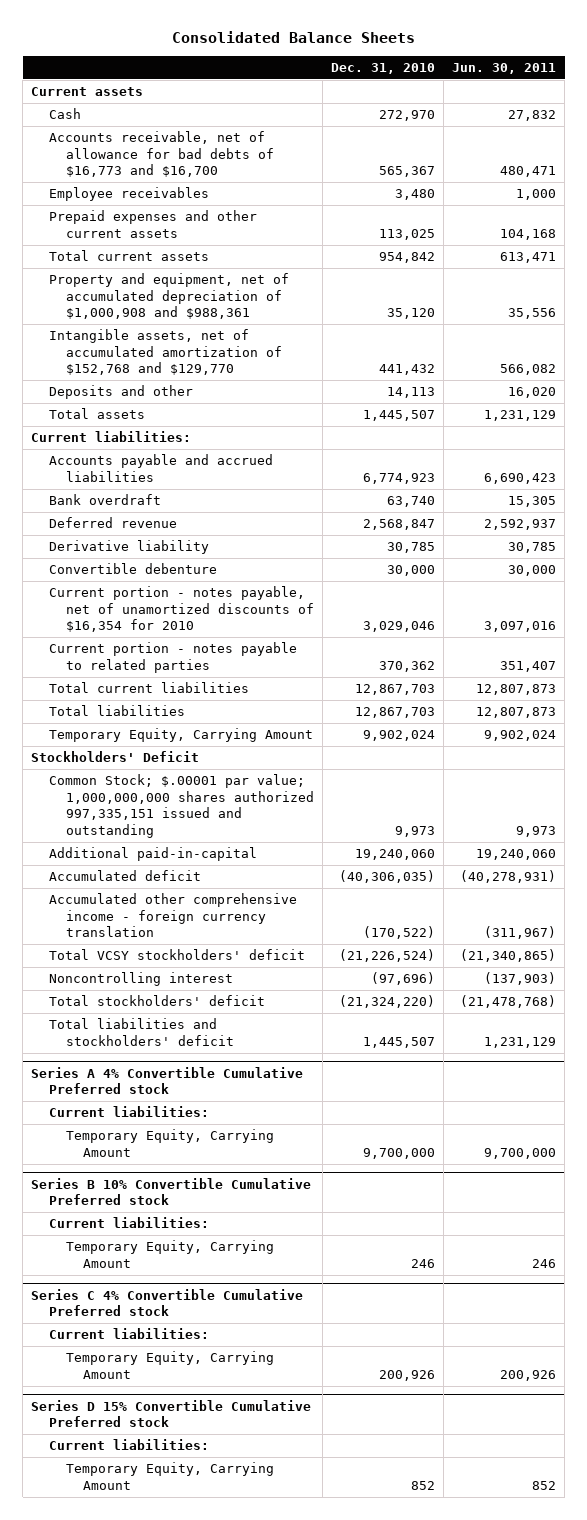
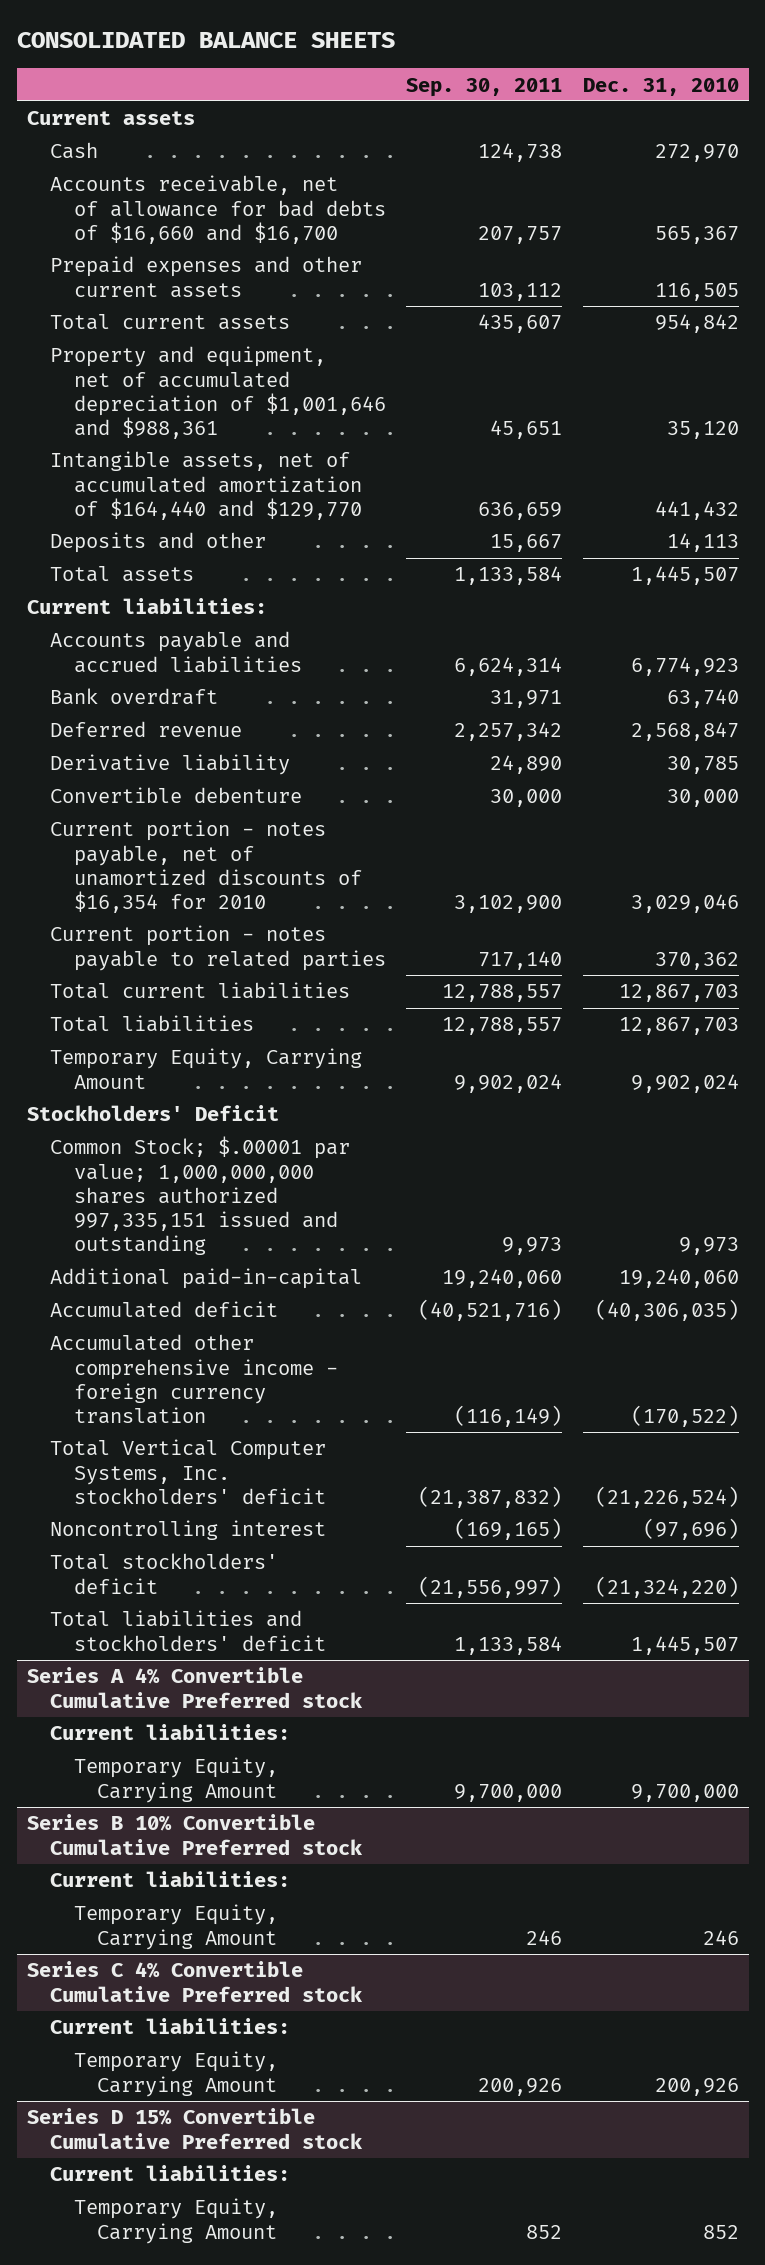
[171,30,415,43] Consolidated Balance Sheets -> [16,31,395,48] CONSOLIDATED BALANCE SHEETS
[452,62,557,74] Jun. 30, 2011 -> none
none -> [406,77,563,97] Sep. 30, 2011
[48,187,209,202] Employee receivables -> none
[48,131,274,178] Accounts receivable, net of allowance for bad debts of $16,773 and $16,700 -> [50,175,386,244] Accounts receivable, net of allowance for bad debts of $16,660 and $16,700
[379,228,436,240] 113,025 -> [654,282,739,301] 116,505
[48,273,289,320] Property and equipment, net of accumulated depreciation of $1,000,908 and $988,361 -> [50,346,386,440] Property and equipment, net of accumulated depreciation of $1,001,646 and $988,361
[48,329,282,376] Intangible assets, net of accumulated amortization of $152,768 and $129,770 -> [50,451,362,520] Intangible assets, net of accumulated amortization of $164,440 and $129,770
[48,949,305,961] Total VCSY stockholders' deficit -> [50,1439,327,1504] Total Vertical Computer Systems, Inc. stockholders' deficit

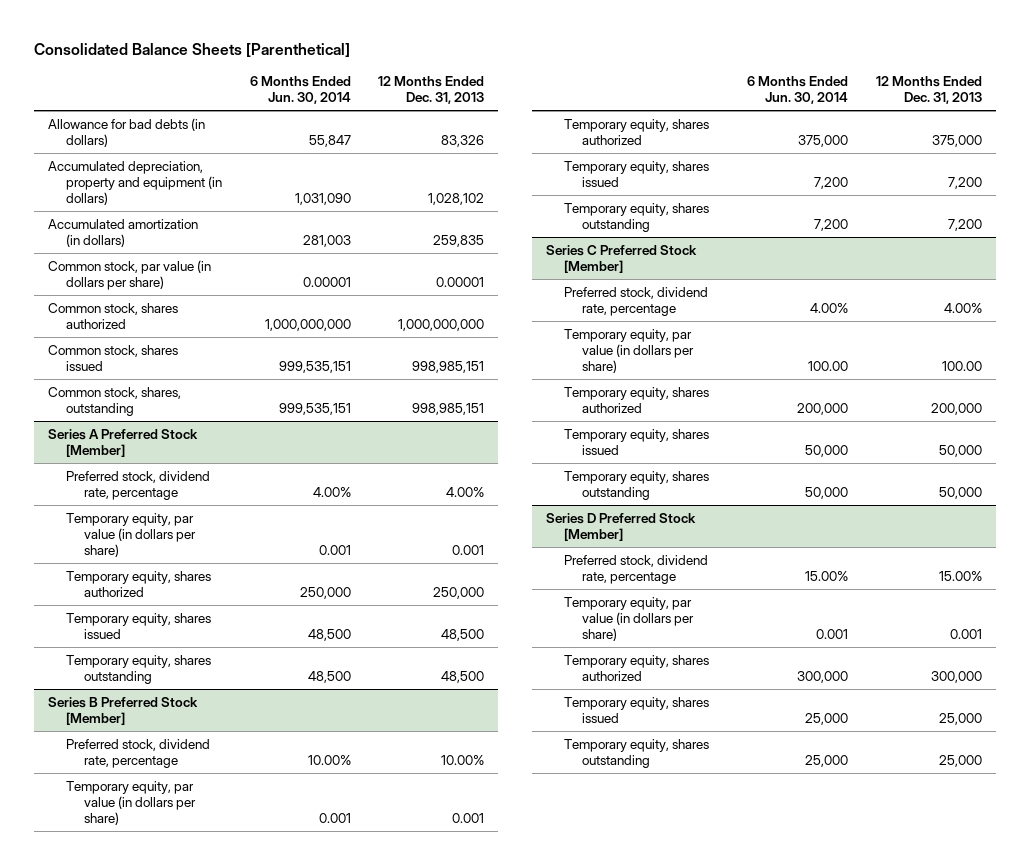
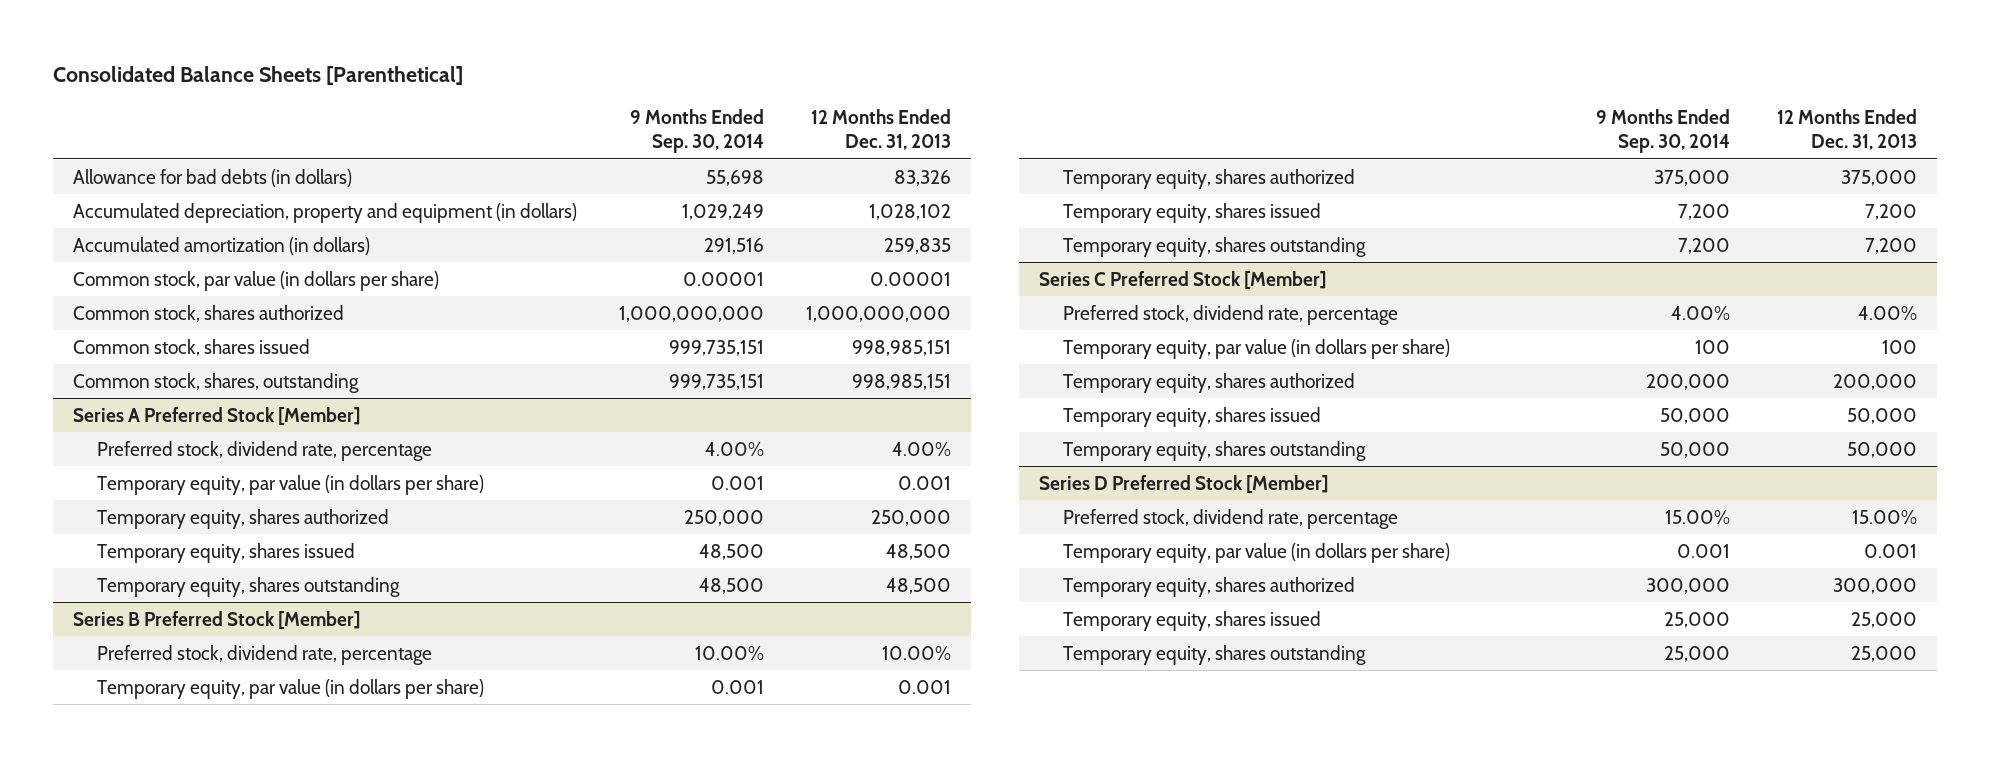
[249,76,351,105] 6 Months Ended Jun. 30, 2014 -> none
none -> [629,109,764,154] 9 Months Ended Sep. 30, 2014
[942,361,983,372] 100.00 -> [1881,339,1917,354] 100

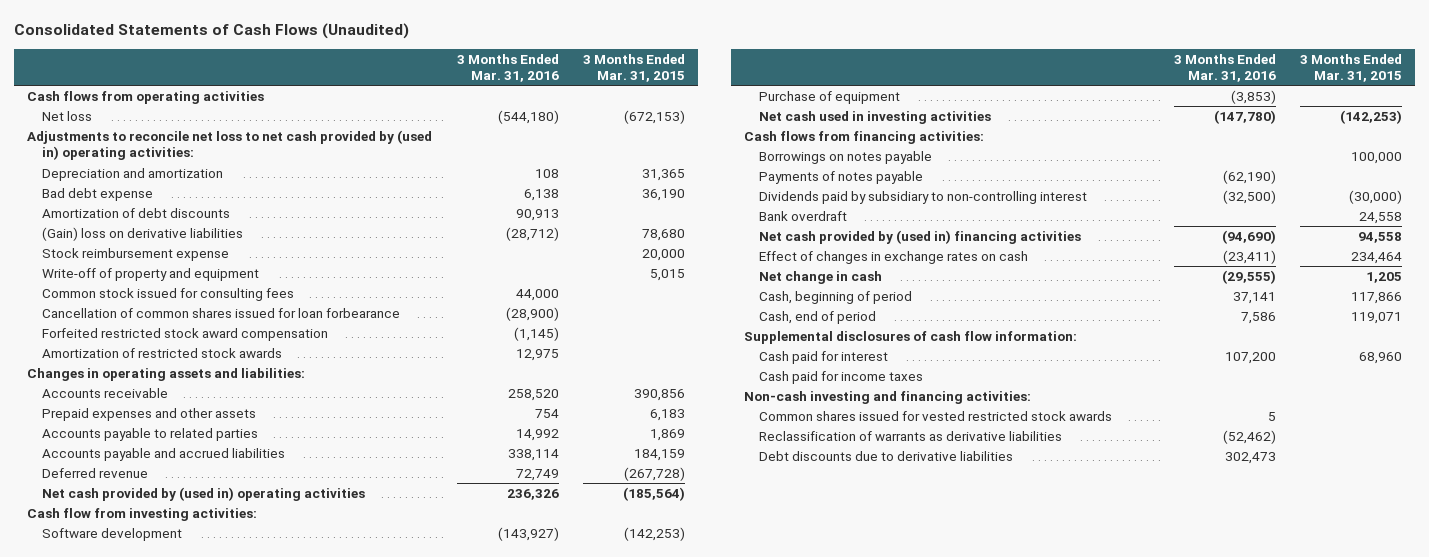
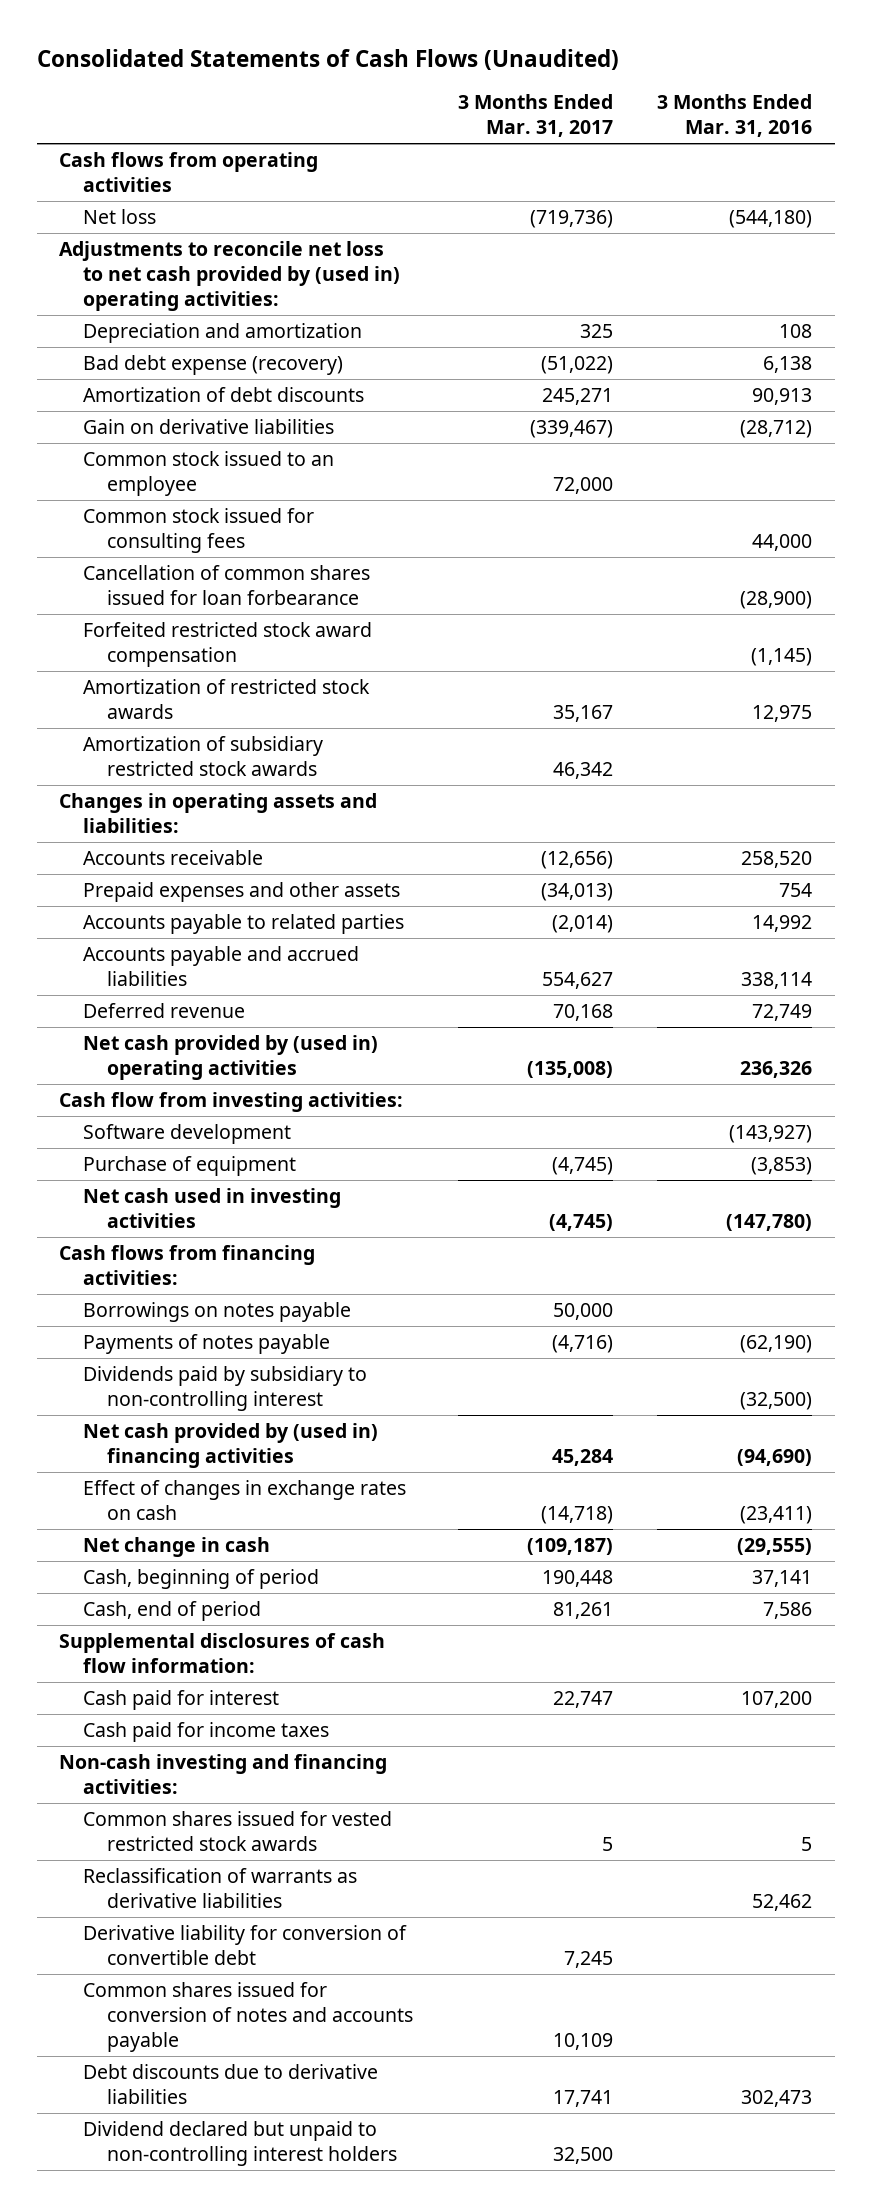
[583,53,686,83] 3 Months Ended Mar. 31, 2015 -> none
none -> [457,94,613,138] 3 Months Ended Mar. 31, 2017
[41,187,153,201] Bad debt expense -> [83,354,344,375] Bad debt expense (recovery)
[41,247,229,261] Stock reimbursement expense -> none
[41,267,259,281] Write-off of property and equipment -> none
[41,226,243,241] (Gain) loss on derivative liabilities -> [83,418,335,434] Gain on derivative liabilities
none -> [83,450,335,497] Common stock issued to an employee
none -> [83,735,324,777] Amortization of subsidiary restricted stock awards
[758,210,847,221] Bank overdraft -> none
[1222,429,1276,444] (52,462) -> [752,1894,813,1912] 52,462
none -> [83,1924,408,1966] Derivative liability for conversion of convertible debt
none -> [83,1981,414,2053] Common shares issued for conversion of notes and accounts payable
none -> [83,2120,398,2167] Dividend declared but unpaid to non-controlling interest holders

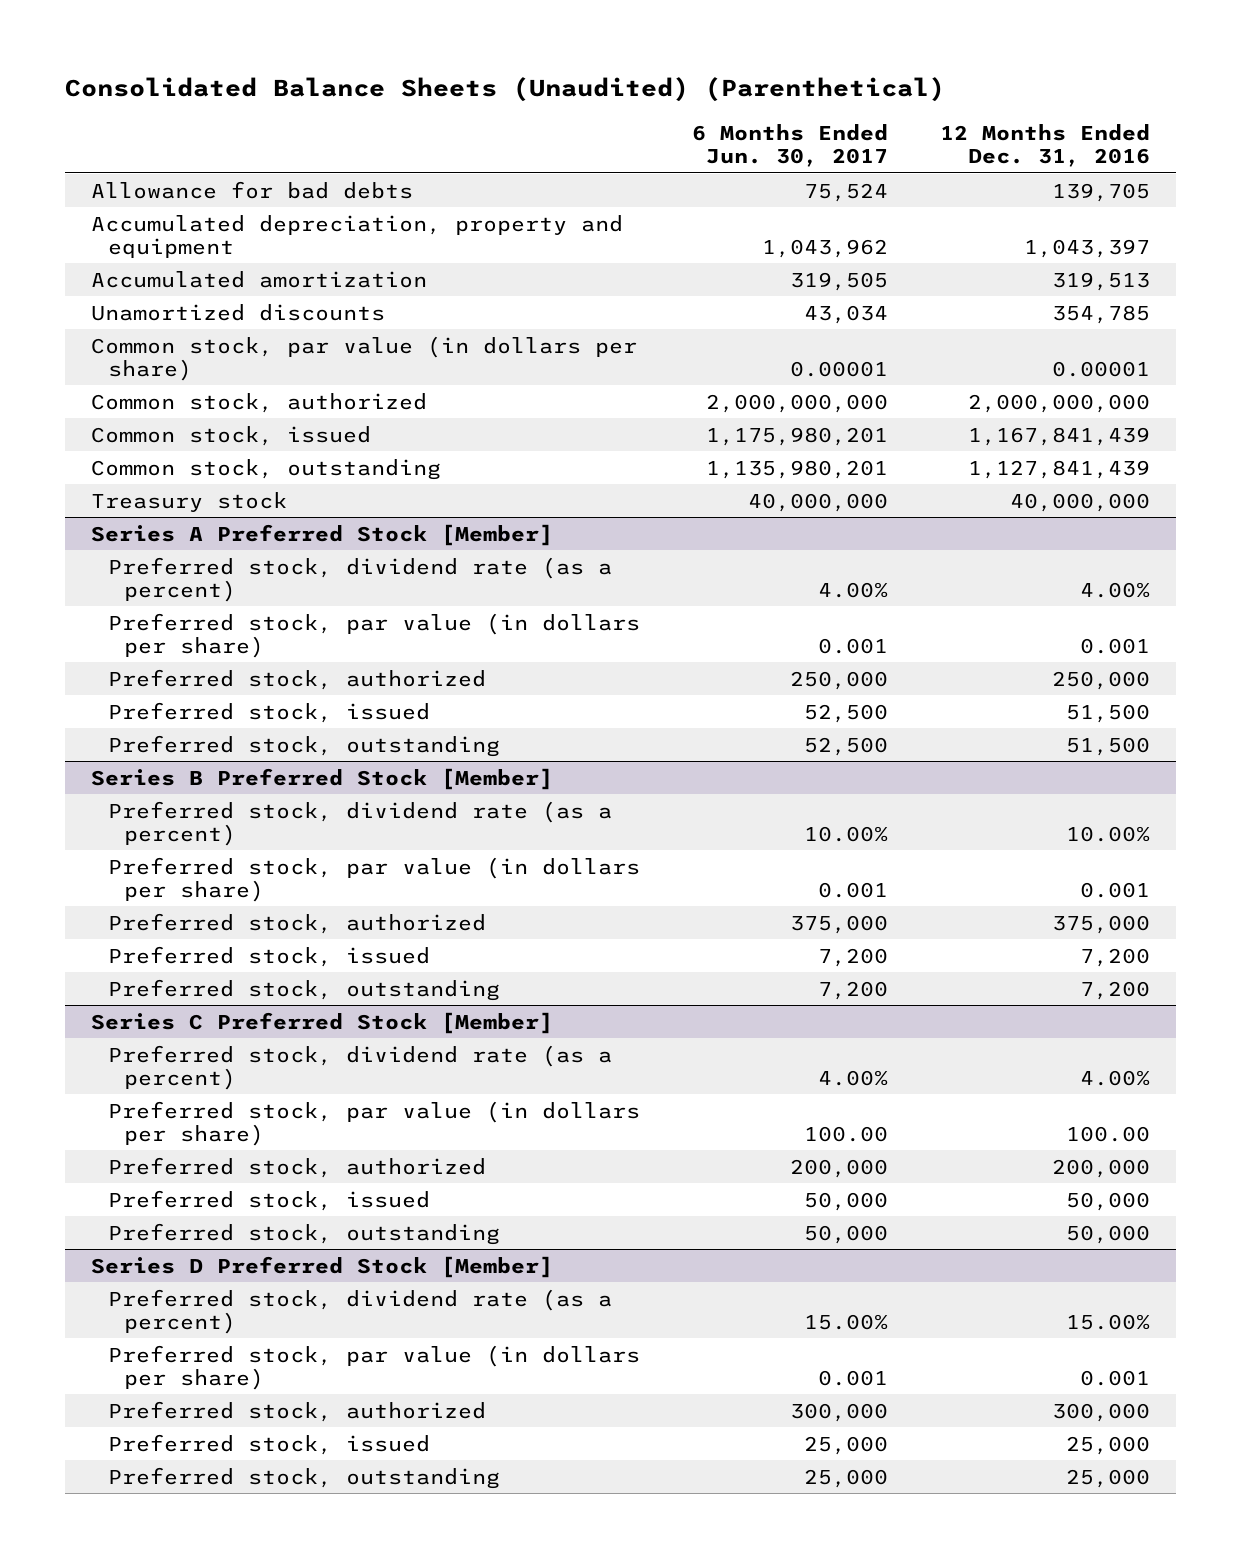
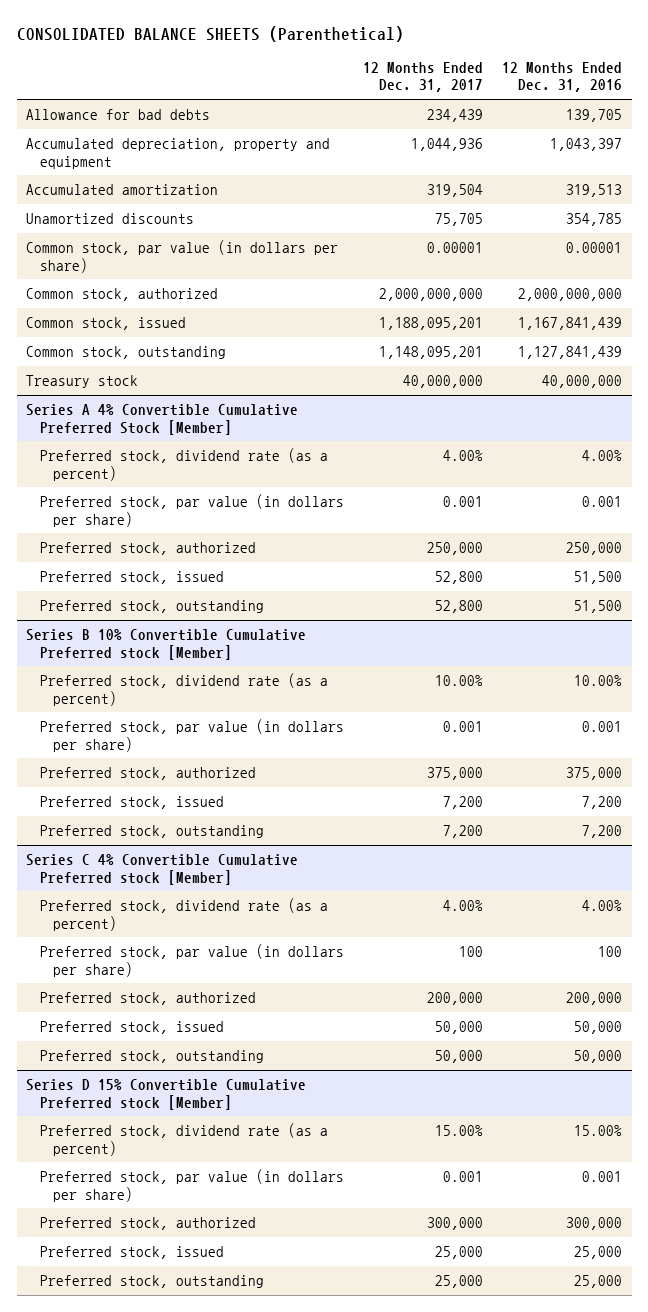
[65,77,946,103] Consolidated Balance Sheets (Unaudited) (Parenthetical) -> [16,25,404,42] CONSOLIDATED BALANCE SHEETS (Parenthetical)
[691,124,888,168] 6 Months Ended Jun. 30, 2017 -> none
none -> [362,61,483,93] 12 Months Ended Dec. 31, 2017
[91,523,554,546] Series A Preferred Stock [Member] -> [26,403,299,435] Series A 4% Convertible Cumulative Preferred Stock [Member]
[91,767,554,790] Series B Preferred Stock [Member] -> [26,628,307,660] Series B 10% Convertible Cumulative Preferred stock [Member]
[91,1011,554,1034] Series C Preferred Stock [Member] -> [26,853,299,885] Series C 4% Convertible Cumulative Preferred stock [Member]
[1066,1125,1151,1142] 100.00 -> [598,945,623,957] 100
[91,1255,554,1278] Series D Preferred Stock [Member] -> [26,1078,307,1110] Series D 15% Convertible Cumulative Preferred stock [Member]

